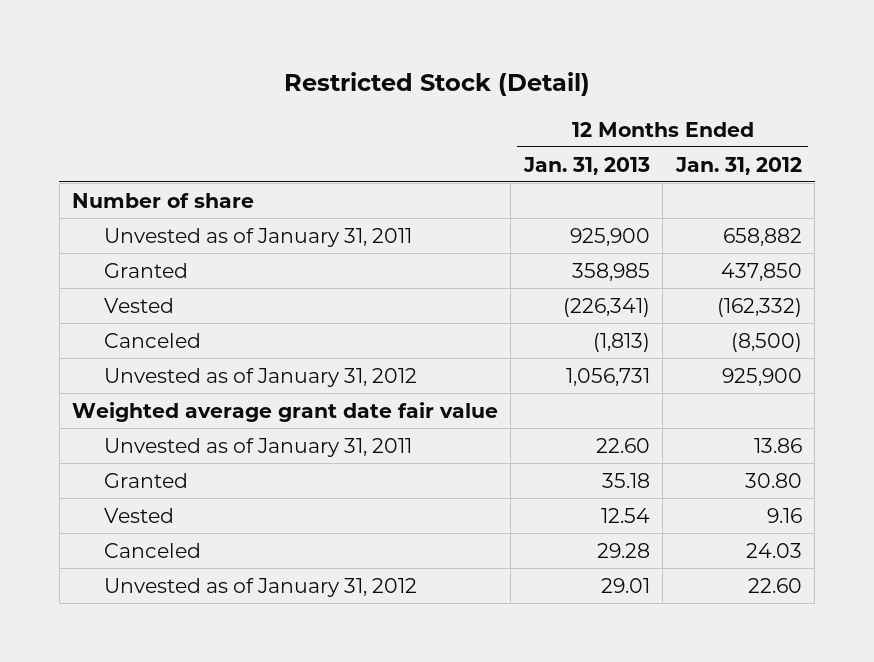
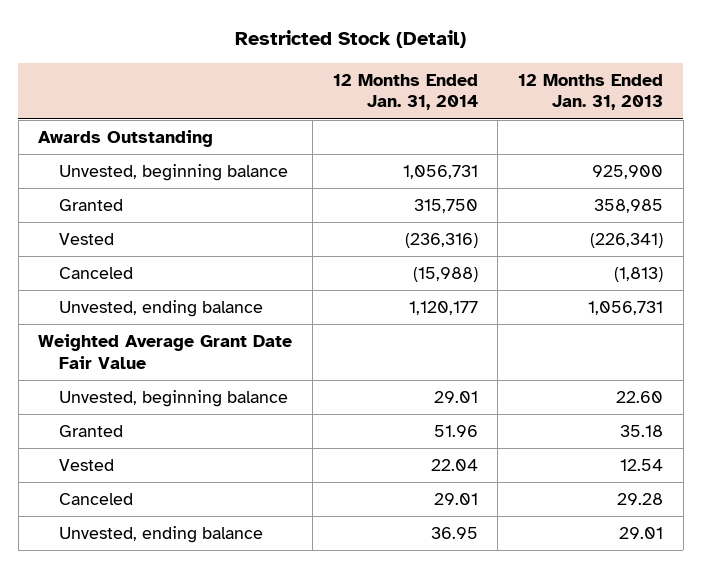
[674,156,802,175] Jan. 31, 2012 -> none
none -> [332,73,478,111] 12 Months Ended Jan. 31, 2014
[72,192,255,208] Number of share -> [38,130,214,148] Awards Outstanding
[103,227,412,247] Unvested as of January 31, 2011 -> [59,164,289,182] Unvested, beginning balance
[103,367,417,387] Unvested as of January 31, 2012 -> [59,300,264,318] Unvested, ending balance
[72,401,499,422] Weighted average grant date fair value -> [38,334,293,369] Weighted Average Grant Date Fair Value
[103,437,412,457] Unvested as of January 31, 2011 -> [59,390,289,408] Unvested, beginning balance
[103,577,417,597] Unvested as of January 31, 2012 -> [59,526,264,544] Unvested, ending balance

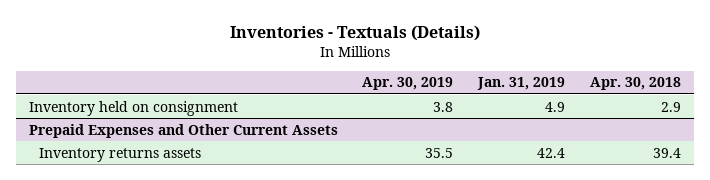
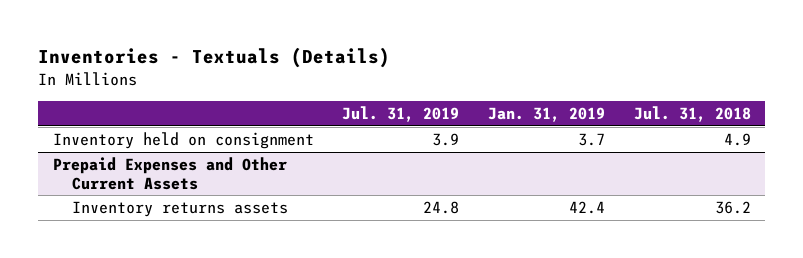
[362,77,454,91] Apr. 30, 2019 -> none
[590,77,682,91] Apr. 30, 2018 -> none
none -> [342,106,460,123] Jul. 31, 2019
none -> [633,106,751,123] Jul. 31, 2018
[545,101,566,112] 4.9 -> [577,132,605,146] 3.7

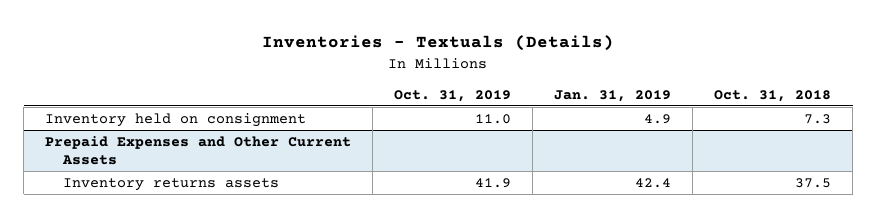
[342,106,460,123] Jul. 31, 2019 -> none
[633,106,751,123] Jul. 31, 2018 -> none
none -> [394,89,512,102] Oct. 31, 2019
none -> [714,89,832,102] Oct. 31, 2018
[577,132,605,146] 3.7 -> [644,113,672,124] 4.9

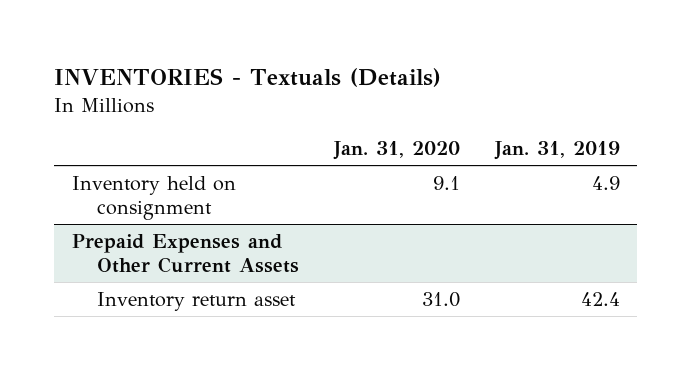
[262,35,615,52] Inventories - Textuals (Details) -> [54,67,442,87] INVENTORIES - Textuals (Details)
[394,89,512,102] Oct. 31, 2019 -> none
[714,89,832,102] Oct. 31, 2018 -> none
none -> [333,141,461,161] Jan. 31, 2020
[62,177,279,191] Inventory returns assets -> [97,291,297,311] Inventory return asset

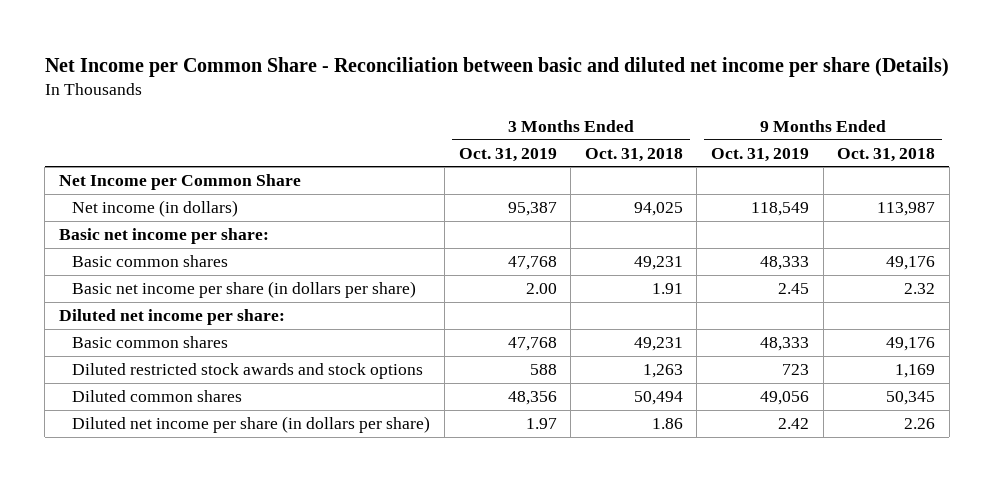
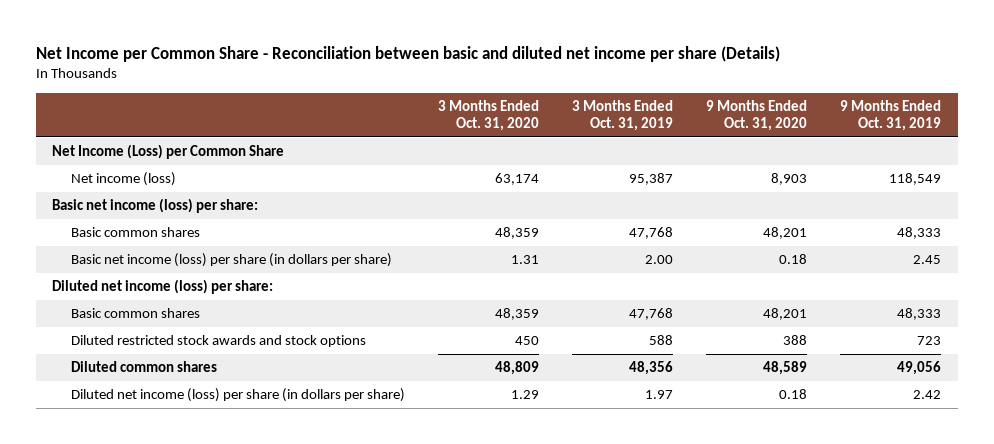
[584,147,683,162] Oct. 31, 2018 -> none
[837,147,936,162] Oct. 31, 2018 -> none
none -> [438,100,540,132] 3 Months Ended Oct. 31, 2020
none -> [706,100,808,132] 9 Months Ended Oct. 31, 2020
[58,174,301,191] Net Income per Common Share -> [52,144,285,160] Net Income (Loss) per Common Share
[72,200,239,218] Net income (in dollars) -> [71,172,177,187] Net income (loss)
[58,228,269,245] Basic net income per share: -> [52,198,259,214] Basic net income (loss) per share:
[72,281,417,299] Basic net income per share (in dollars per share) -> [71,253,393,268] Basic net income (loss) per share (in dollars per share)
[58,309,285,326] Diluted net income per share: -> [52,279,274,295] Diluted net income (loss) per share:
[72,416,431,434] Diluted net income per share (in dollars per share) -> [71,388,406,403] Diluted net income (loss) per share (in dollars per share)

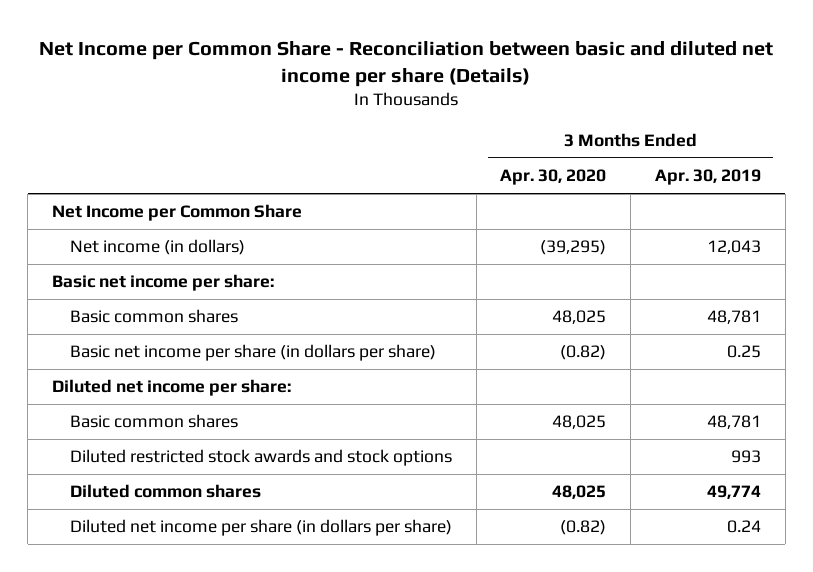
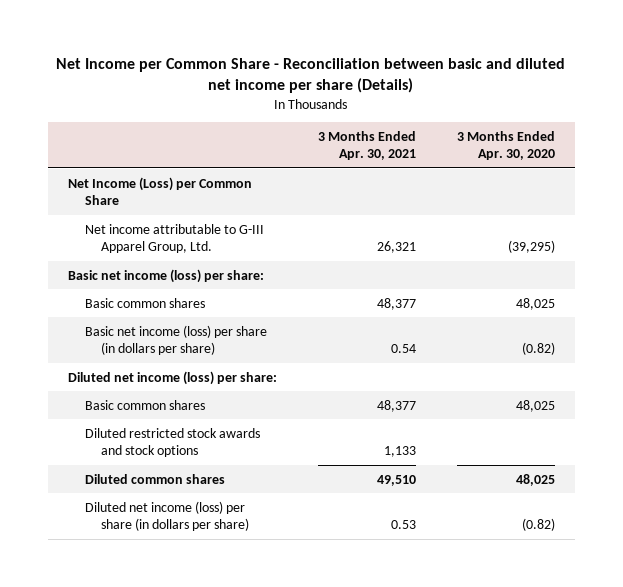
[654,169,761,186] Apr. 30, 2019 -> none
none -> [317,130,416,161] 3 Months Ended Apr. 30, 2021
[52,204,303,222] Net Income per Common Share -> [68,176,253,205] Net Income (Loss) per Common Share
[69,239,245,256] Net income (in dollars) -> [84,223,264,253] Net income attributable to G-III Apparel Group, Ltd.
[52,274,275,292] Basic net income per share: -> [68,268,265,283] Basic net income (loss) per share:
[69,344,436,362] Basic net income per share (in dollars per share) -> [84,324,267,355] Basic net income (loss) per share (in dollars per share)
[52,379,292,397] Diluted net income per share: -> [68,370,278,385] Diluted net income (loss) per share:
[69,519,452,537] Diluted net income per share (in dollars per share) -> [84,500,250,531] Diluted net income (loss) per share (in dollars per share)

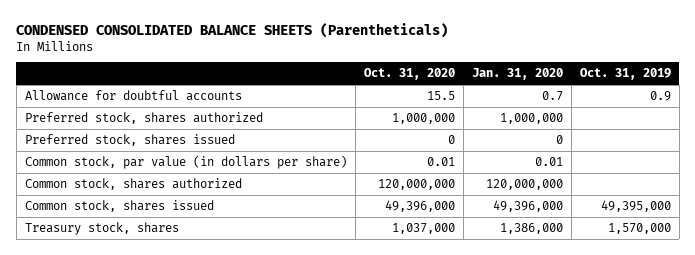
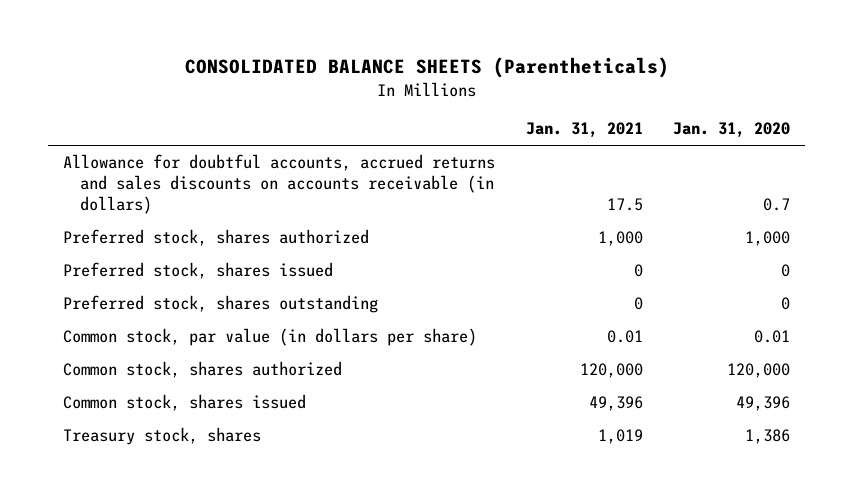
[16,22,449,38] CONDENSED CONSOLIDATED BALANCE SHEETS (Parentheticals) -> [184,57,669,79] CONSOLIDATED BALANCE SHEETS (Parentheticals)
[363,68,455,81] Oct. 31, 2020 -> none
[579,68,671,81] Oct. 31, 2019 -> none
none -> [525,122,643,139] Jan. 31, 2021
[24,90,242,102] Allowance for doubtful accounts -> [63,154,496,215] Allowance for doubtful accounts, accrued returns and sales discounts on accounts receivable (in dollars)
[499,113,563,125] 1,000,000 -> [745,231,791,247] 1,000
none -> [63,295,379,314] Preferred stock, shares outstanding
[485,179,563,191] 120,000,000 -> [727,363,791,379] 120,000
[492,200,563,213] 49,396,000 -> [736,396,791,412] 49,396
[499,223,563,235] 1,386,000 -> [745,429,791,445] 1,386

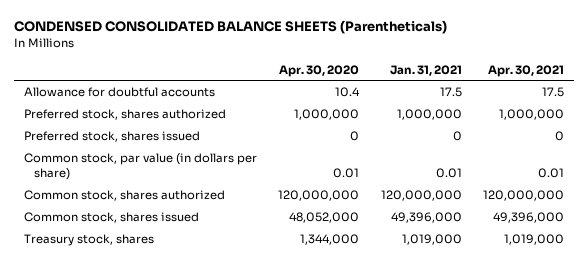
[184,57,669,79] CONSOLIDATED BALANCE SHEETS (Parentheticals) -> [13,20,447,35] CONDENSED CONSOLIDATED BALANCE SHEETS (Parentheticals)
[673,122,791,139] Jan. 31, 2020 -> none
none -> [279,64,360,77] Apr. 30, 2020
none -> [487,64,564,77] Apr. 30, 2021
[63,154,496,215] Allowance for doubtful accounts, accrued returns and sales discounts on accounts receivable (in dollars) -> [24,87,216,98] Allowance for doubtful accounts
[597,231,643,247] 1,000 -> [396,109,462,121] 1,000,000
[63,295,379,314] Preferred stock, shares outstanding -> none
[579,363,643,379] 120,000 -> [380,190,462,202] 120,000,000
[588,396,643,412] 49,396 -> [390,212,462,224] 49,396,000
[597,429,643,445] 1,019 -> [401,234,462,246] 1,019,000

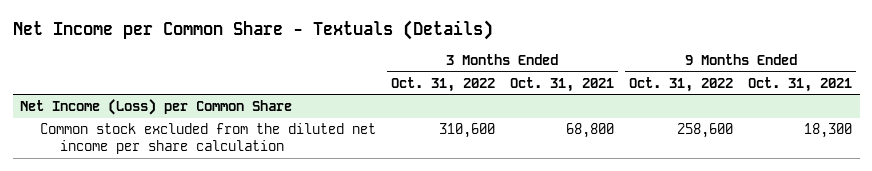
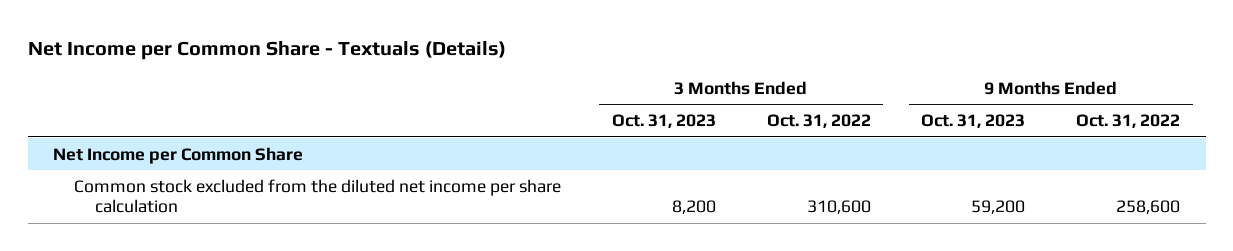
[510,77,615,93] Oct. 31, 2021 -> none
[748,77,853,93] Oct. 31, 2021 -> none
none -> [612,114,717,129] Oct. 31, 2023
none -> [921,114,1026,129] Oct. 31, 2023
[20,99,293,116] Net Income (Loss) per Common Share -> [53,146,304,164] Net Income per Common Share

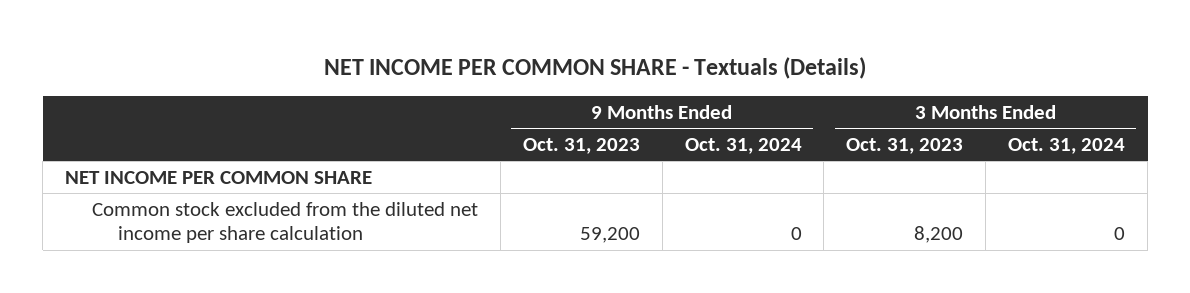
[27,41,506,61] Net Income per Common Share - Textuals (Details) -> [324,57,867,80] NET INCOME PER COMMON SHARE - Textuals (Details)
[766,114,871,129] Oct. 31, 2022 -> none
[1076,114,1181,129] Oct. 31, 2022 -> none
none -> [684,138,802,155] Oct. 31, 2024
none -> [1008,138,1126,155] Oct. 31, 2024
[53,146,304,164] Net Income per Common Share -> [65,170,373,184] NET INCOME PER COMMON SHARE

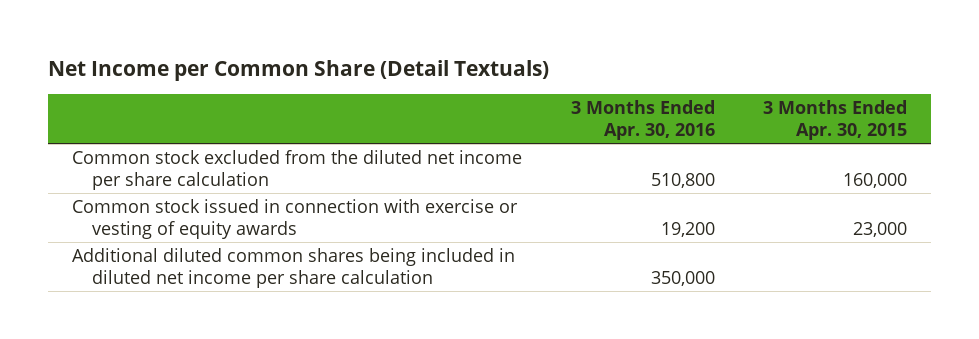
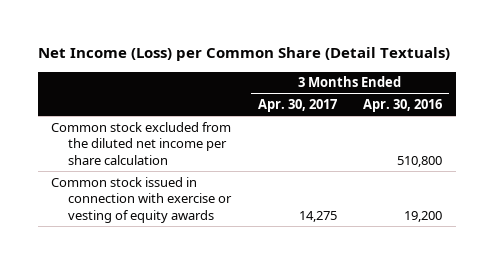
[48,60,550,82] Net Income per Common Share (Detail Textuals) -> [37,47,450,62] Net Income (Loss) per Common Share (Detail Textuals)
[763,100,908,141] 3 Months Ended Apr. 30, 2015 -> none
none -> [257,99,337,113] Apr. 30, 2017
[72,247,516,289] Additional diluted common shares being included in diluted net income per share calculation -> none

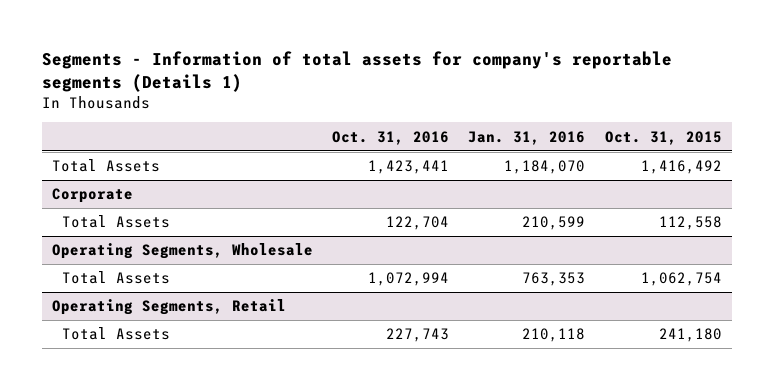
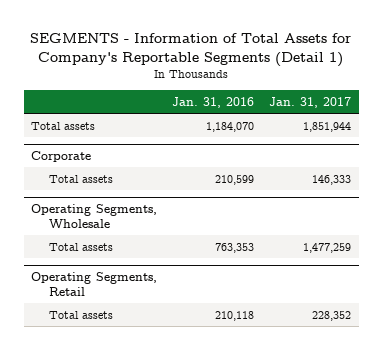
[41,50,672,92] Segments - Information of total assets for company's reportable segments (Details 1) -> [30,32,352,67] SEGMENTS - Information of Total Assets for Company's Reportable Segments (Detail 1)
[332,130,450,145] Oct. 31, 2016 -> none
[604,130,722,145] Oct. 31, 2015 -> none
none -> [269,97,352,109] Jan. 31, 2017
[51,159,160,173] Total Assets -> [31,121,96,130] Total assets
[62,215,171,229] Total Assets -> [48,174,113,183] Total assets
[62,271,171,285] Total Assets -> [48,242,113,251] Total assets
[62,327,171,341] Total Assets -> [48,310,113,319] Total assets

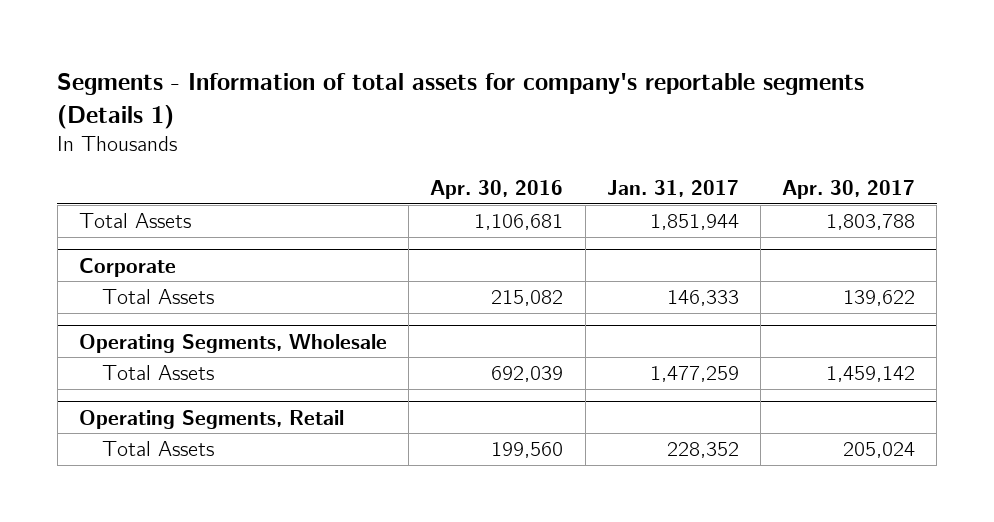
[30,32,352,67] SEGMENTS - Information of Total Assets for Company's Reportable Segments (Detail 1) -> [57,73,865,129] Segments - Information of total assets for company's reportable segments (Details 1)
[172,97,255,109] Jan. 31, 2016 -> none
none -> [430,180,564,200] Apr. 30, 2016
none -> [782,180,916,200] Apr. 30, 2017
[31,121,96,130] Total assets -> [79,213,192,229] Total Assets
[48,174,113,183] Total assets -> [102,289,215,305] Total Assets
[48,242,113,251] Total assets -> [102,365,215,381] Total Assets
[48,310,113,319] Total assets -> [102,441,215,457] Total Assets

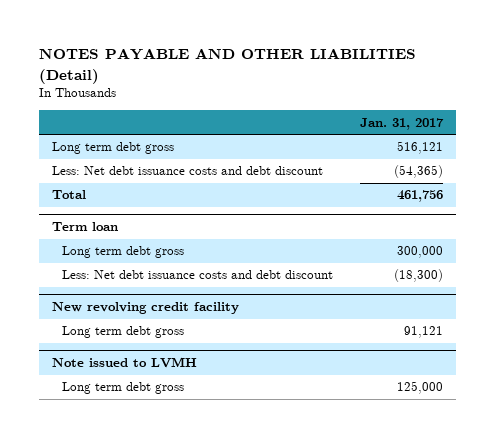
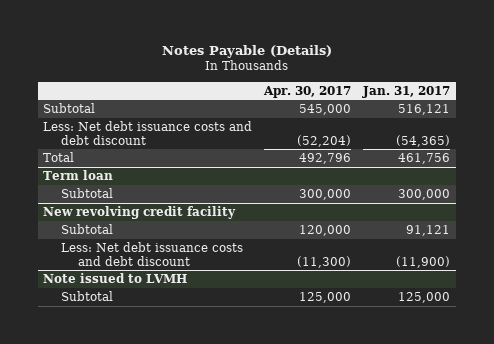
[38,48,416,84] NOTES PAYABLE AND OTHER LIABILITIES (Detail) -> [161,45,332,59] Notes Payable (Details)
none -> [263,85,352,98] Apr. 30, 2017
[51,142,174,155] Long term debt gross -> [43,102,96,113] Subtotal
[62,270,334,280] Less: Net debt issuance costs and debt discount -> none
[62,246,185,259] Long term debt gross -> [60,187,113,198] Subtotal
[62,326,185,339] Long term debt gross -> [60,223,113,234] Subtotal
none -> [60,241,243,266] Less: Net debt issuance costs and debt discount
[62,382,185,395] Long term debt gross -> [60,290,113,301] Subtotal

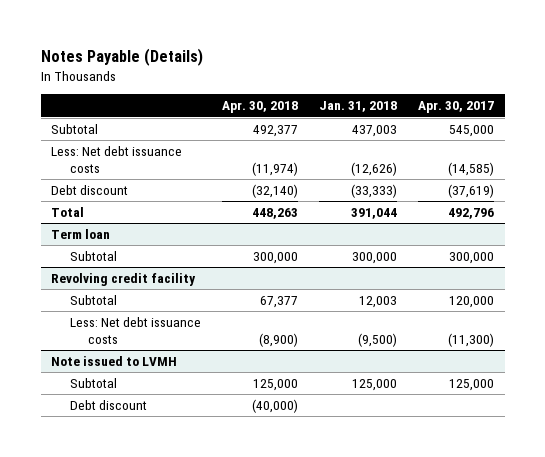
[362,85,451,98] Jan. 31, 2017 -> none
none -> [221,101,298,114] Apr. 30, 2018
none -> [318,101,397,113] Jan. 31, 2018
[43,120,253,145] Less: Net debt issuance costs and debt discount -> [51,146,183,173] Less: Net debt issuance costs
[297,134,352,147] (52,204) -> [447,161,494,176] (14,585)
none -> [51,185,129,196] Debt discount
[43,205,237,219] New revolving credit facility -> [51,273,197,287] Revolving credit facility
[60,241,243,266] Less: Net debt issuance costs and debt discount -> [69,317,201,344] Less: Net debt issuance costs
none -> [69,400,147,411] Debt discount

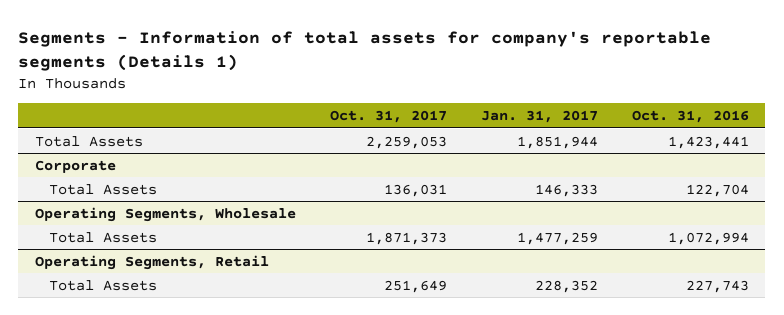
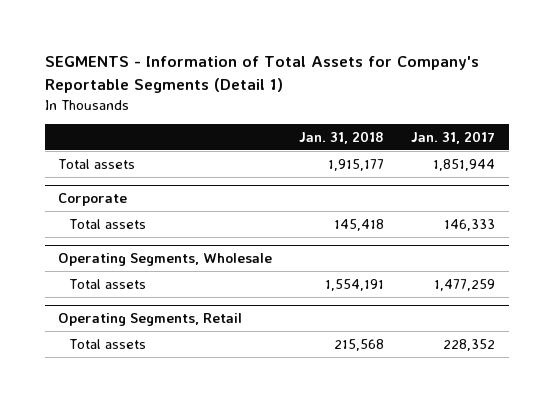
[18,30,712,71] Segments - Information of total assets for company's reportable segments (Details 1) -> [44,56,479,94] SEGMENTS - Information of Total Assets for Company's Reportable Segments (Detail 1)
[330,109,448,123] Oct. 31, 2017 -> none
[631,109,749,123] Oct. 31, 2016 -> none
none -> [299,130,385,144] Jan. 31, 2018
[35,135,144,147] Total Assets -> [58,158,136,169] Total assets
[48,183,157,195] Total Assets -> [68,218,146,229] Total assets
[48,231,157,243] Total Assets -> [68,278,146,289] Total assets
[48,279,157,291] Total Assets -> [68,338,146,349] Total assets

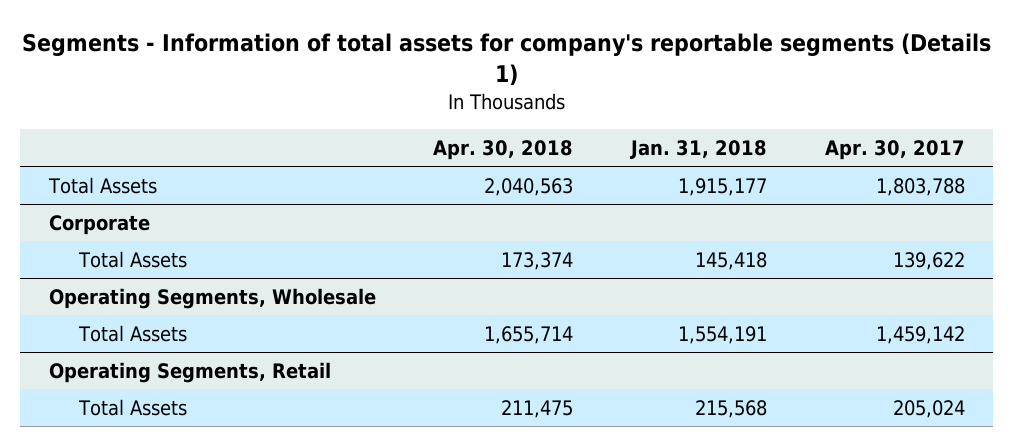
[44,56,479,94] SEGMENTS - Information of Total Assets for Company's Reportable Segments (Detail 1) -> [21,32,991,86] Segments - Information of total assets for company's reportable segments (Details 1)
[411,130,496,144] Jan. 31, 2017 -> none
none -> [433,140,574,161] Apr. 30, 2018
none -> [824,140,965,161] Apr. 30, 2017
[58,158,136,169] Total assets -> [47,177,157,195] Total Assets
[68,218,146,229] Total assets -> [77,251,187,269] Total Assets
[68,278,146,289] Total assets -> [77,325,187,343] Total Assets
[68,338,146,349] Total assets -> [77,399,187,417] Total Assets

